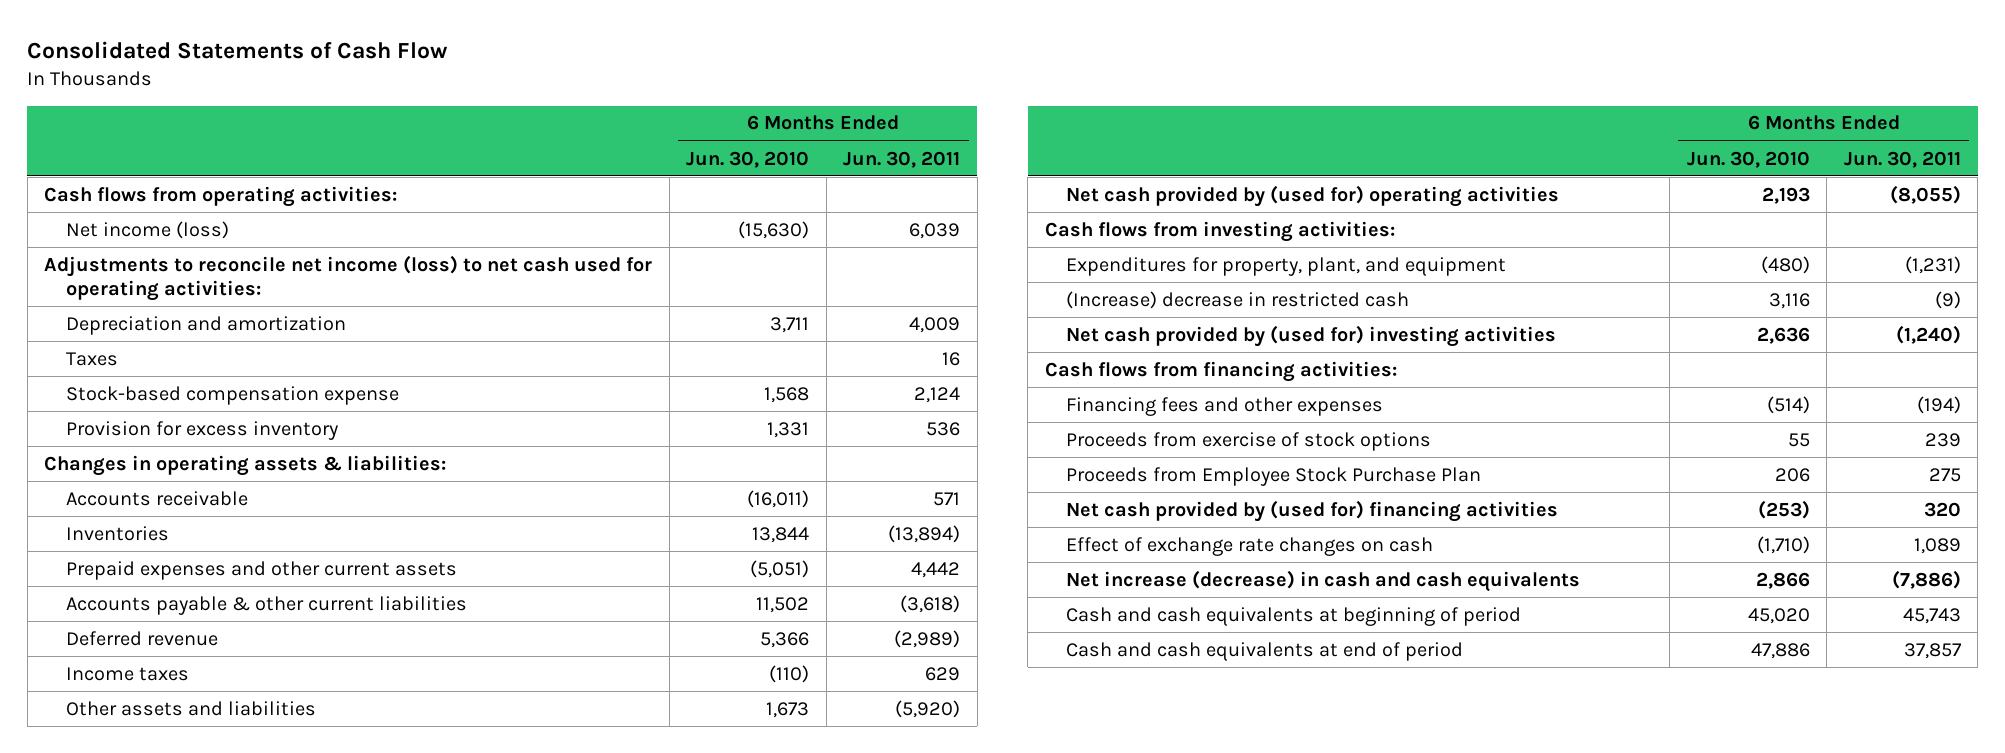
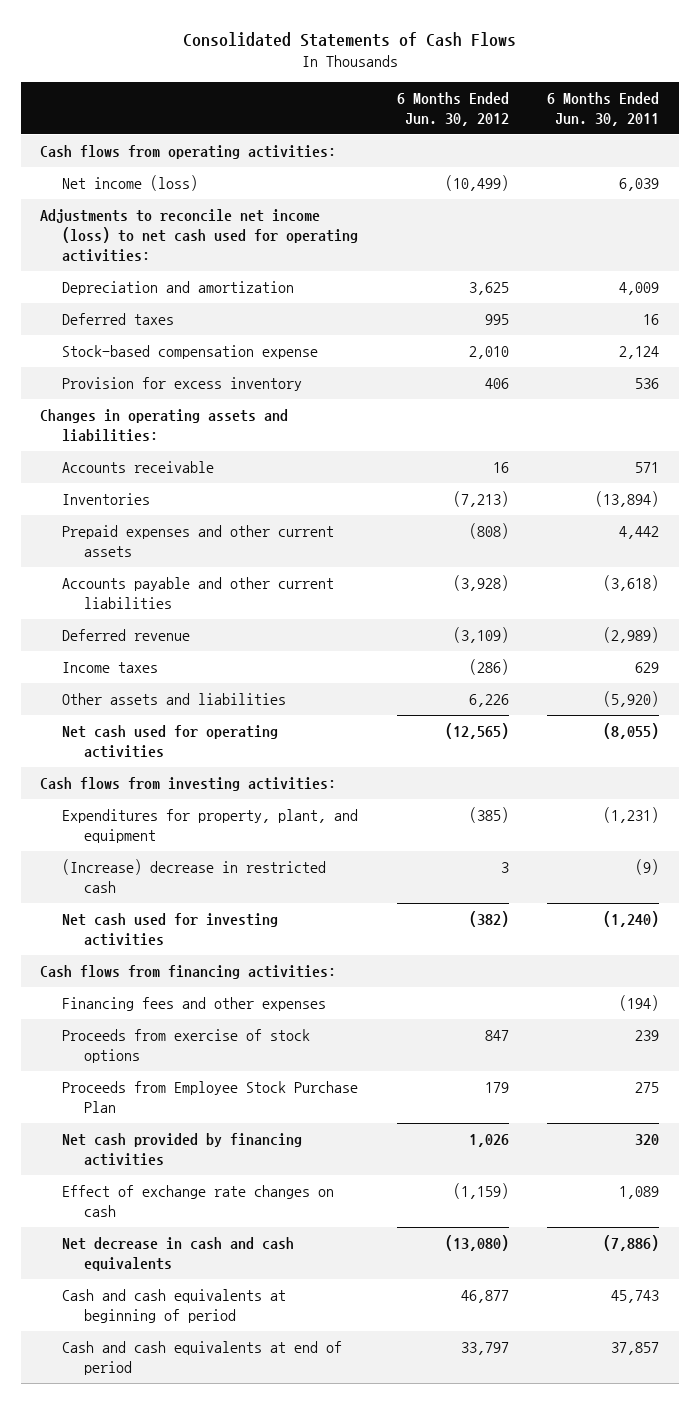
[27,41,449,60] Consolidated Statements of Cash Flow -> [182,32,516,48] Consolidated Statements of Cash Flows
[686,150,810,168] Jun. 30, 2010 -> none
none -> [396,91,509,126] 6 Months Ended Jun. 30, 2012
[65,351,118,366] Taxes -> [62,313,175,326] Deferred taxes
[44,454,447,476] Changes in operating assets & liabilities: -> [40,409,289,443] Changes in operating assets and liabilities:
[65,595,467,615] Accounts payable & other current liabilities -> [62,577,335,610] Accounts payable and other current liabilities
[1066,184,1560,207] Net cash provided by (used for) operating activities -> [62,725,279,759] Net cash used for operating activities
[1066,324,1557,347] Net cash provided by (used for) investing activities -> [62,913,279,947] Net cash used for investing activities
[1066,499,1559,522] Net cash provided by (used for) financing activities -> [62,1133,303,1167] Net cash provided by financing activities
[1066,569,1581,592] Net increase (decrease) in cash and cash equivalents -> [62,1237,295,1272] Net decrease in cash and cash equivalents

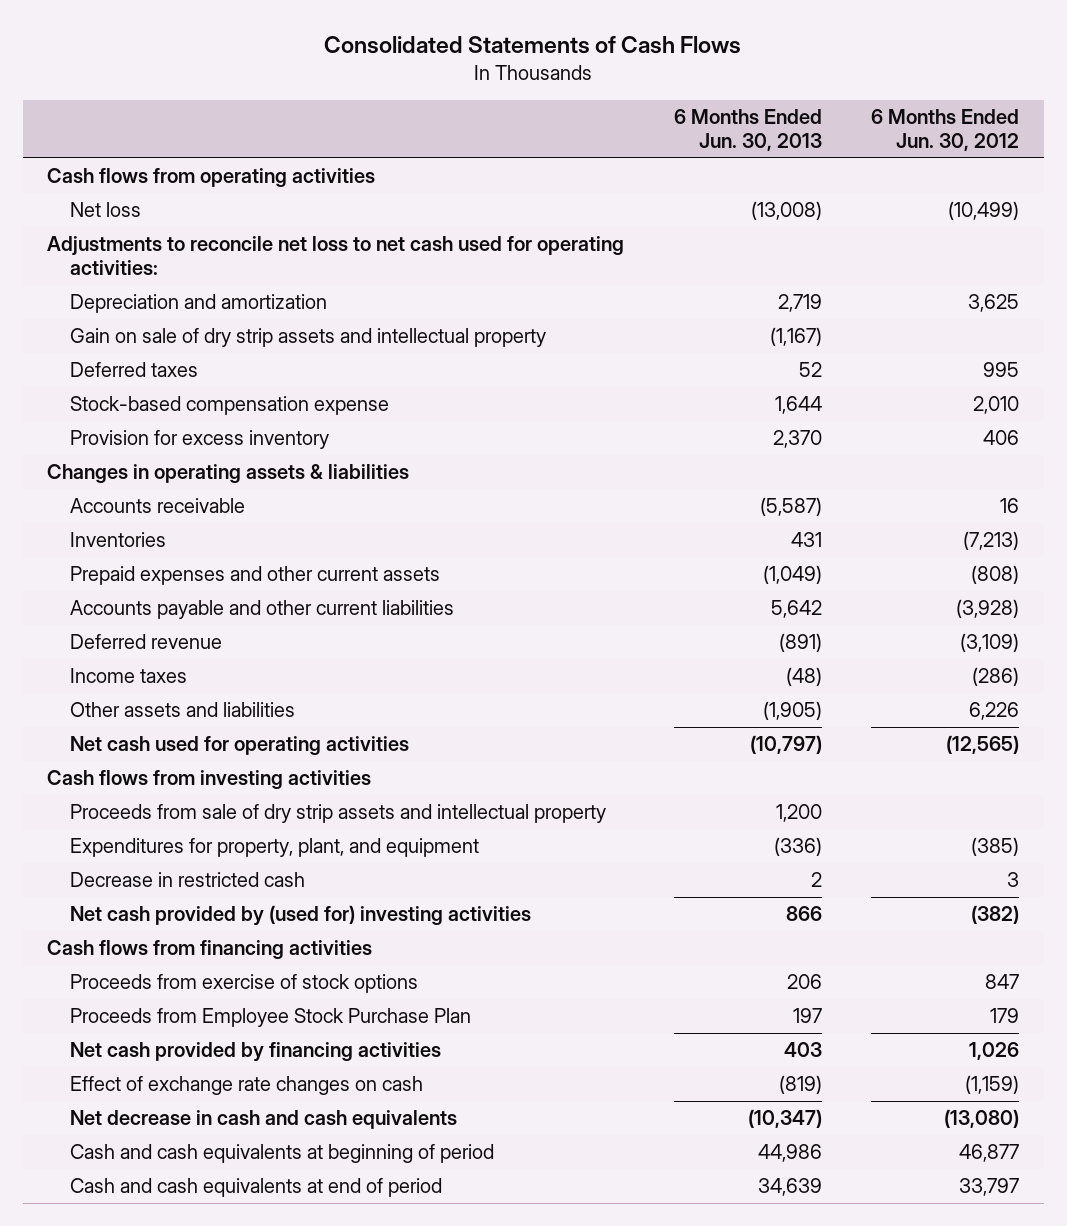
[547,91,660,126] 6 Months Ended Jun. 30, 2011 -> none
none -> [673,109,822,151] 6 Months Ended Jun. 30, 2013
[40,145,337,160] Cash flows from operating activities: -> [47,168,376,188] Cash flows from operating activities
[62,175,199,192] Net income (loss) -> [70,202,142,218] Net loss
[40,209,359,263] Adjustments to reconcile net income (loss) to net cash used for operating activities: -> [47,236,625,276] Adjustments to reconcile net loss to net cash used for operating activities:
none -> [70,328,547,348] Gain on sale of dry strip assets and intellectual property
[40,409,289,443] Changes in operating assets and liabilities: -> [47,464,410,484] Changes in operating assets & liabilities
[40,777,337,792] Cash flows from investing activities: -> [47,770,372,790] Cash flows from investing activities
none -> [70,804,607,824] Proceeds from sale of dry strip assets and intellectual property
[62,997,327,1012] Financing fees and other expenses -> none
[62,859,327,894] (Increase) decrease in restricted cash -> [70,872,306,888] Decrease in restricted cash
[62,913,279,947] Net cash used for investing activities -> [70,905,532,927] Net cash provided by (used for) investing activities
[40,965,337,980] Cash flows from financing activities: -> [47,940,373,960] Cash flows from financing activities

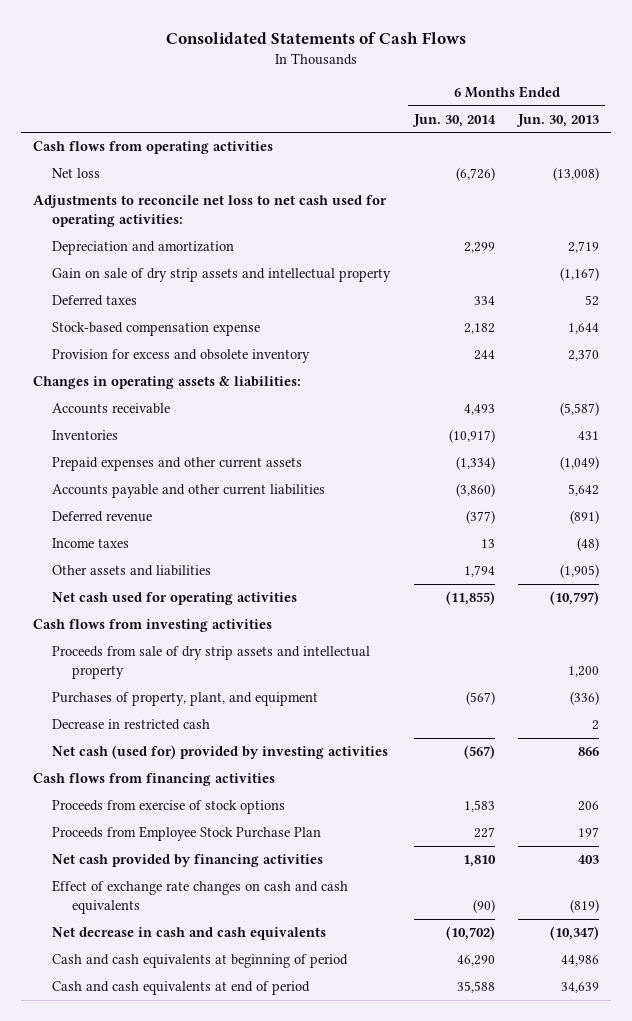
[871,109,1020,151] 6 Months Ended Jun. 30, 2012 -> none
none -> [411,113,496,127] Jun. 30, 2014
[70,430,330,450] Provision for excess inventory -> [52,349,311,364] Provision for excess and obsolete inventory
[47,464,410,484] Changes in operating assets & liabilities -> [33,376,302,390] Changes in operating assets & liabilities:
[70,838,480,858] Expenditures for property, plant, and equipment -> [52,692,319,707] Purchases of property, plant, and equipment
[70,905,532,927] Net cash provided by (used for) investing activities -> [52,745,389,760] Net cash (used for) provided by investing activities
[70,1076,424,1096] Effect of exchange rate changes on cash -> [52,880,349,915] Effect of exchange rate changes on cash and cash equivalents

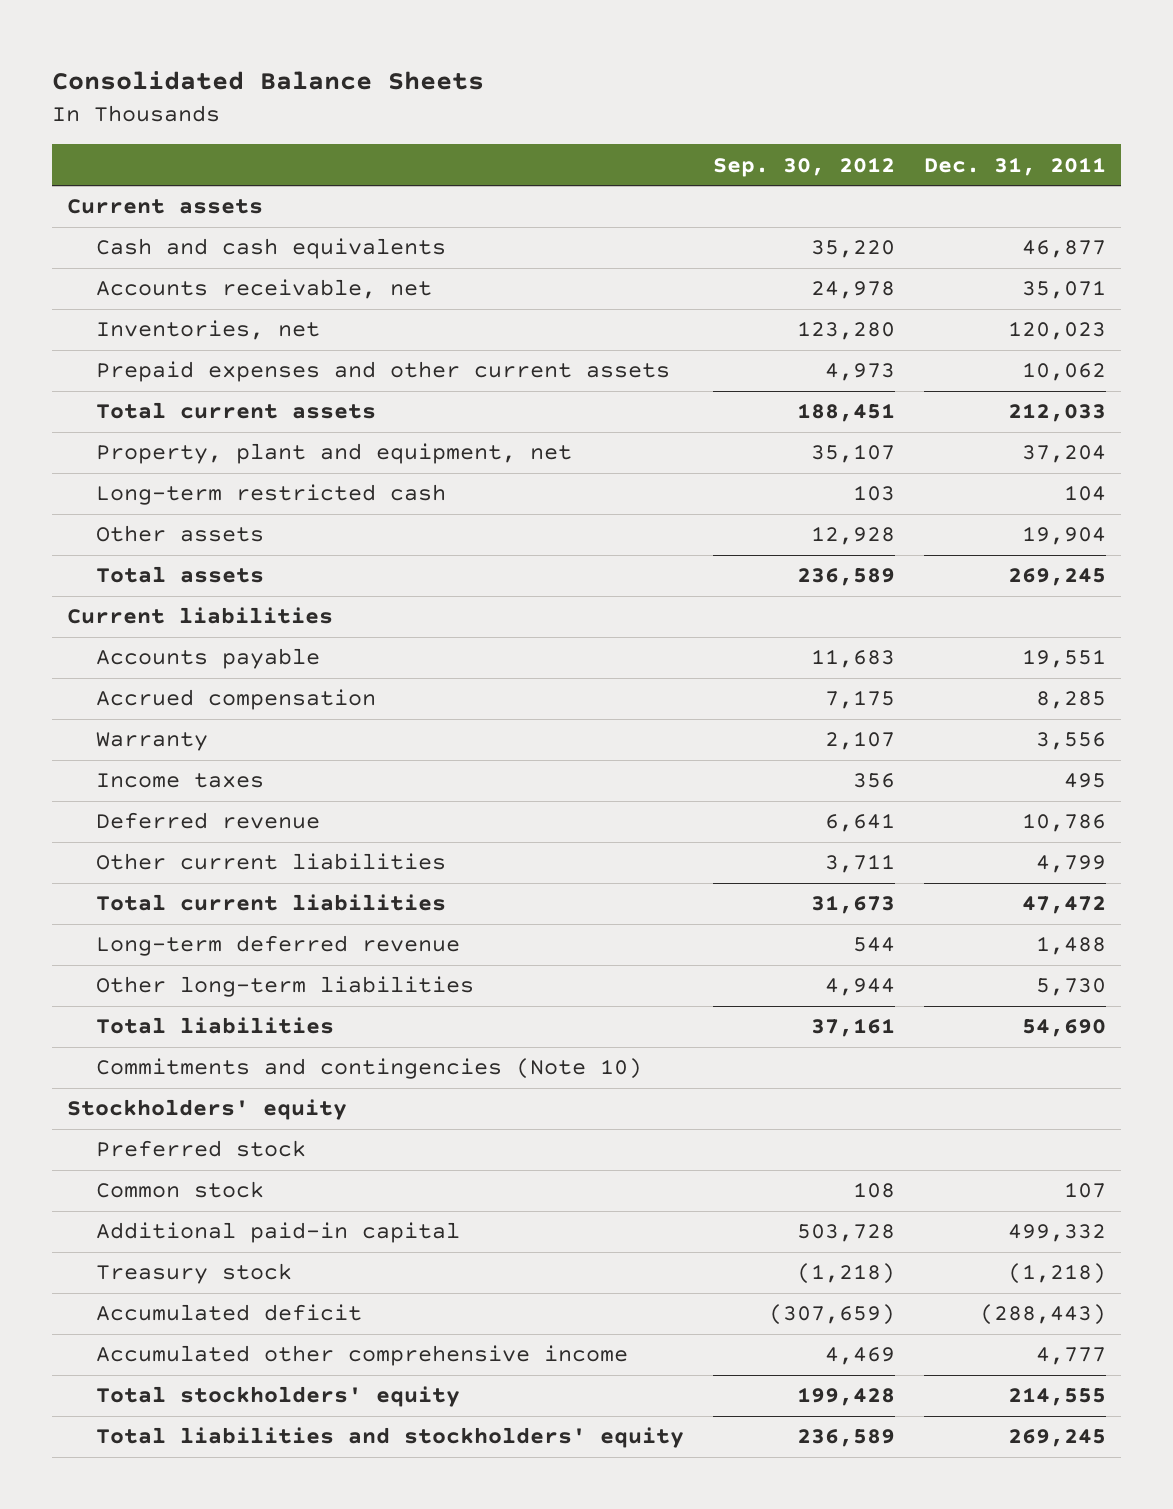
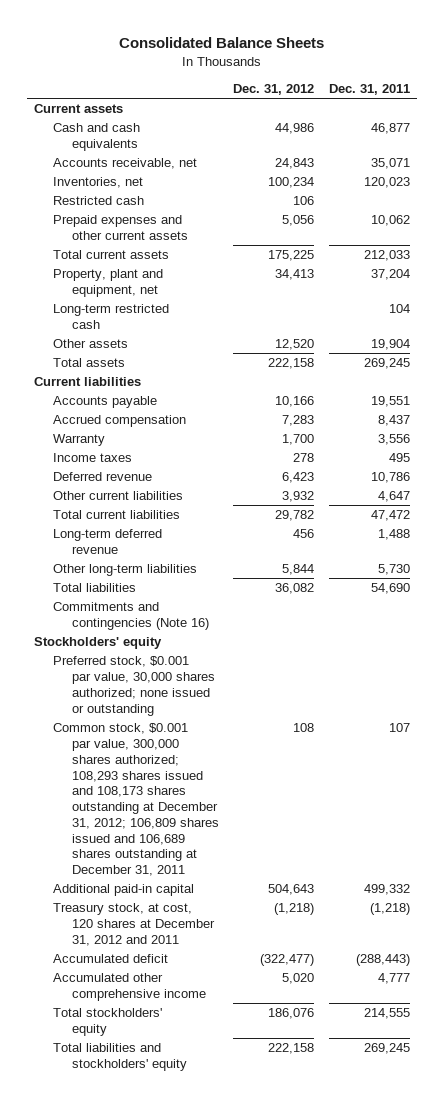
[713,156,896,177] Sep. 30, 2012 -> none
none -> [233,84,315,96] Dec. 31, 2012
none -> [53,196,145,206] Restricted cash
[1036,691,1107,710] 8,285 -> [377,415,410,427] 8,437
[1036,855,1107,874] 4,799 -> [377,491,410,503] 4,647
[95,1058,642,1080] Commitments and contingencies (Note 10) -> [53,602,210,631] Commitments and contingencies (Note 16)
[95,1140,306,1158] Preferred stock -> [53,656,216,716] Preferred stock, $0.001 par value, 30,000 shares authorized; none issued or outstanding
[95,1181,264,1199] Common stock -> [53,723,220,877] Common stock, $0.001 par value, 300,000 shares authorized; 108,293 shares issued and 108,173 shares outstanding at December 31, 2012; 106,809 shares issued and 106,689 shares outstanding at December 31, 2011
[95,1263,292,1285] Treasury stock -> [53,903,216,946] Treasury stock, at cost, 120 shares at December 31, 2012 and 2011

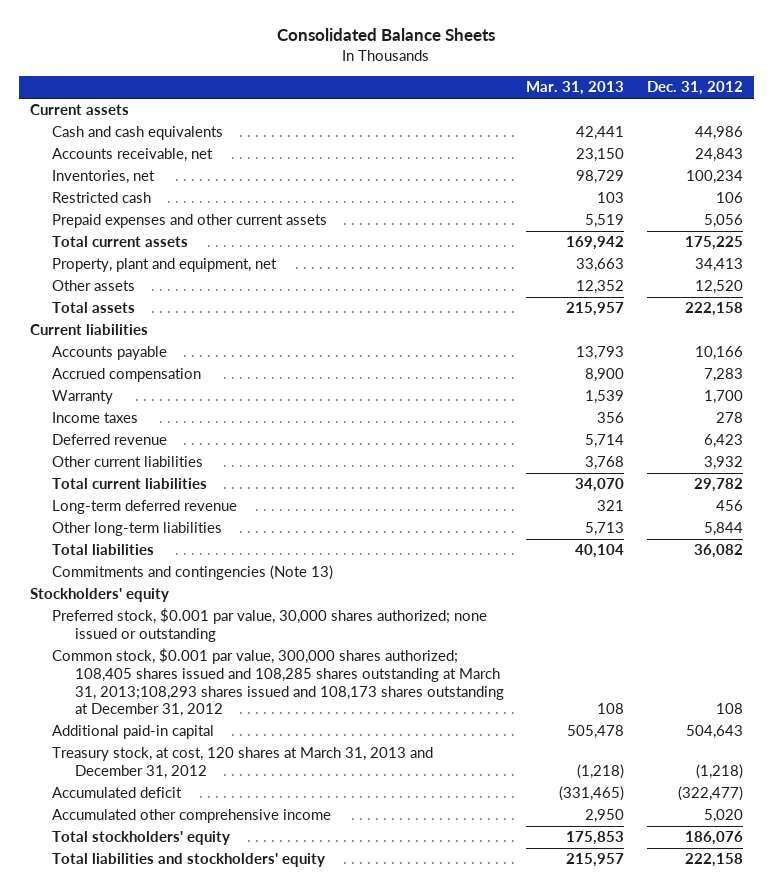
[328,84,410,96] Dec. 31, 2011 -> none
none -> [526,81,625,96] Mar. 31, 2013
[53,304,170,330] Long-term restricted cash -> none
[53,602,210,631] Commitments and contingencies (Note 16) -> [52,565,334,581] Commitments and contingencies (Note 13)
[53,723,220,877] Common stock, $0.001 par value, 300,000 shares authorized; 108,293 shares issued and 108,173 shares outstanding at December 31, 2012; 106,809 shares issued and 106,689 shares outstanding at December 31, 2011 -> [52,648,505,718] Common stock, $0.001 par value, 300,000 shares authorized; 108,405 shares issued and 108,285 shares outstanding at March 31, 2013;108,293 shares issued and 108,173 shares outstanding at December 31, 2012
[53,903,216,946] Treasury stock, at cost, 120 shares at December 31, 2012 and 2011 -> [52,747,434,780] Treasury stock, at cost, 120 shares at March 31, 2013 and December 31, 2012

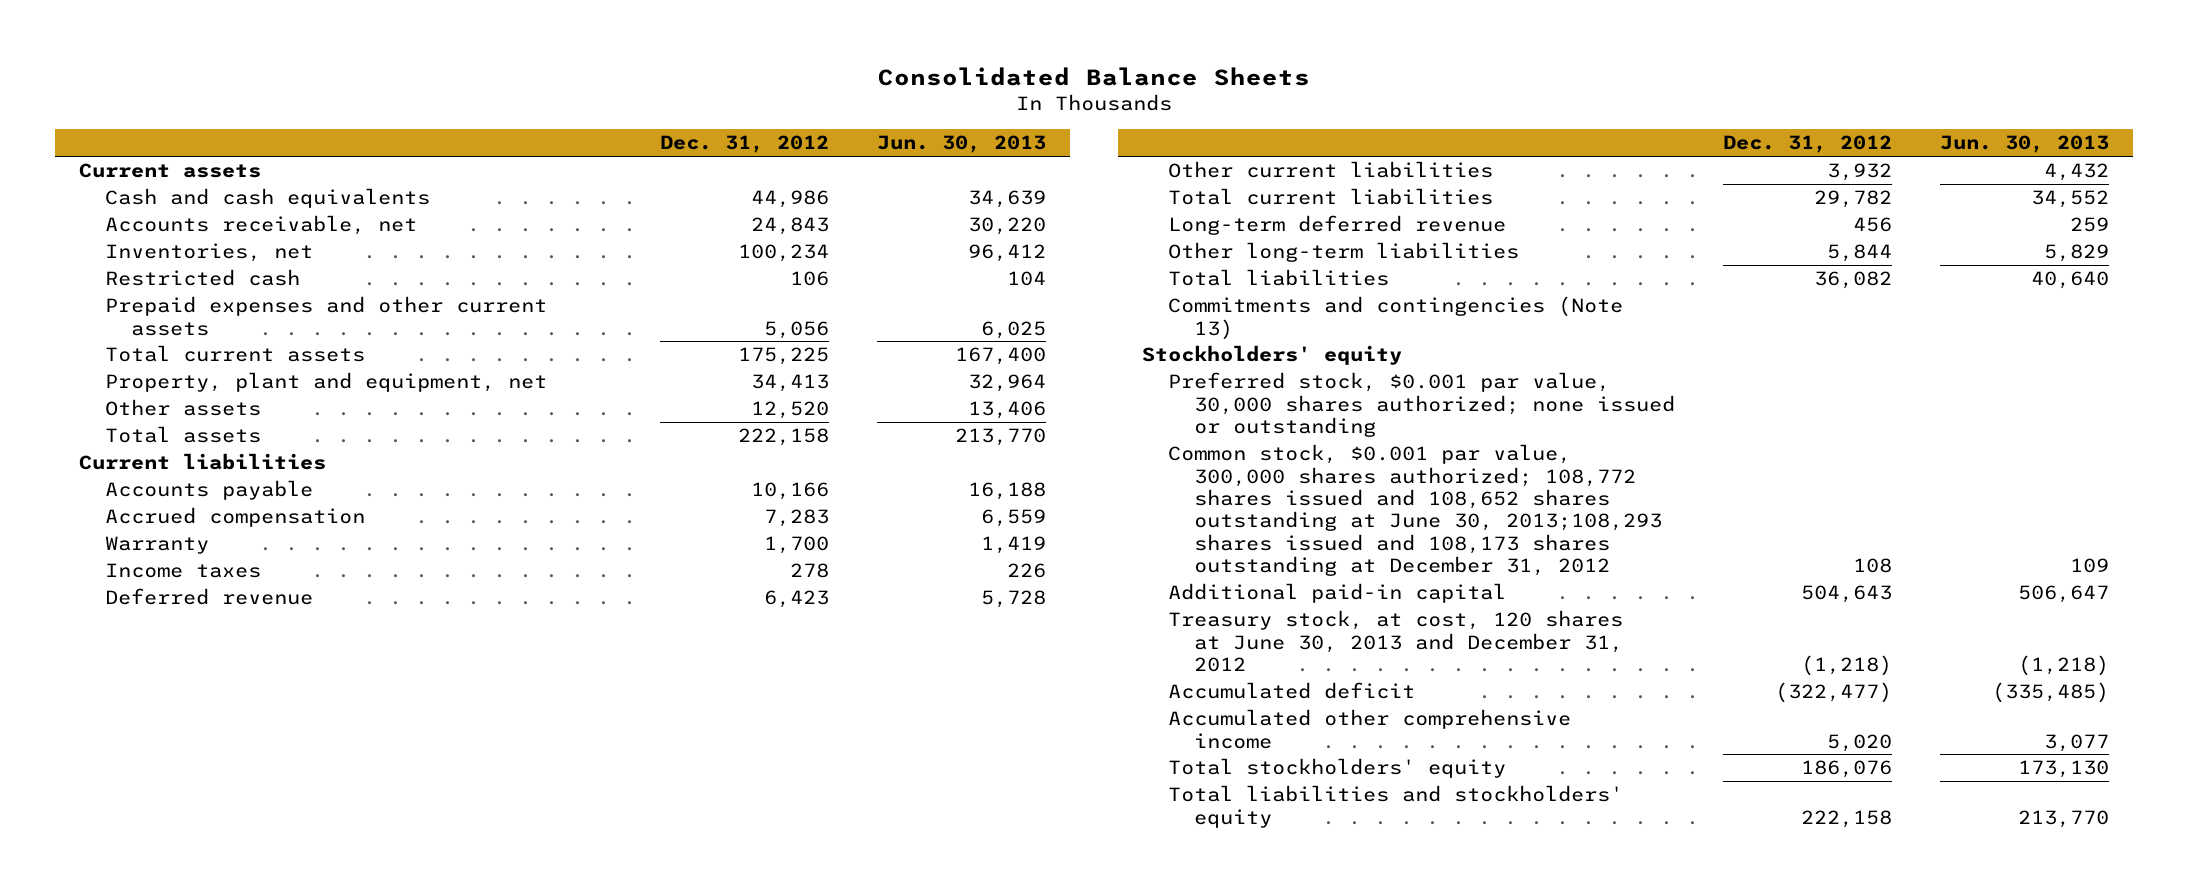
[526,81,625,96] Mar. 31, 2013 -> none
none -> [877,135,1047,154] Jun. 30, 2013
[52,648,505,718] Common stock, $0.001 par value, 300,000 shares authorized; 108,405 shares issued and 108,285 shares outstanding at March 31, 2013;108,293 shares issued and 108,173 shares outstanding at December 31, 2012 -> [1167,444,1662,577] Common stock, $0.001 par value, 300,000 shares authorized; 108,772 shares issued and 108,652 shares outstanding at June 30, 2013;108,293 shares issued and 108,173 shares outstanding at December 31, 2012
[52,747,434,780] Treasury stock, at cost, 120 shares at March 31, 2013 and December 31, 2012 -> [1167,610,1623,673] Treasury stock, at cost, 120 shares at June 30, 2013 and December 31, 2012

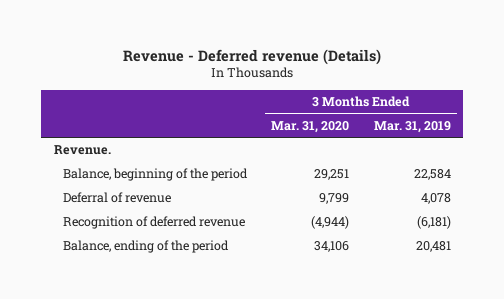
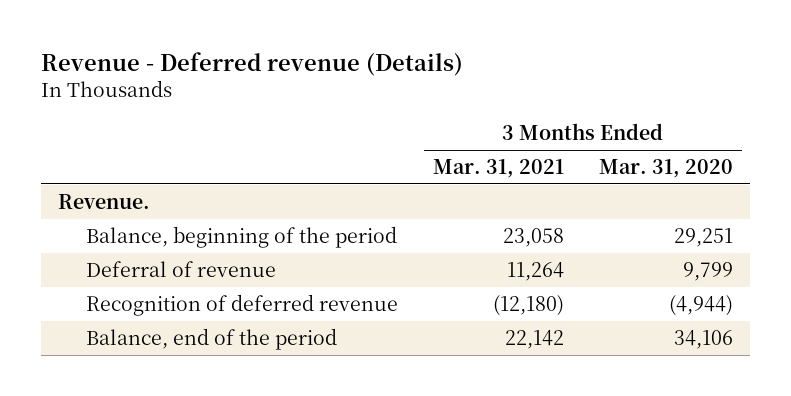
[373,120,451,133] Mar. 31, 2019 -> none
none -> [432,158,564,178] Mar. 31, 2021
[62,240,229,254] Balance, ending of the period -> [85,327,337,350] Balance, end of the period

